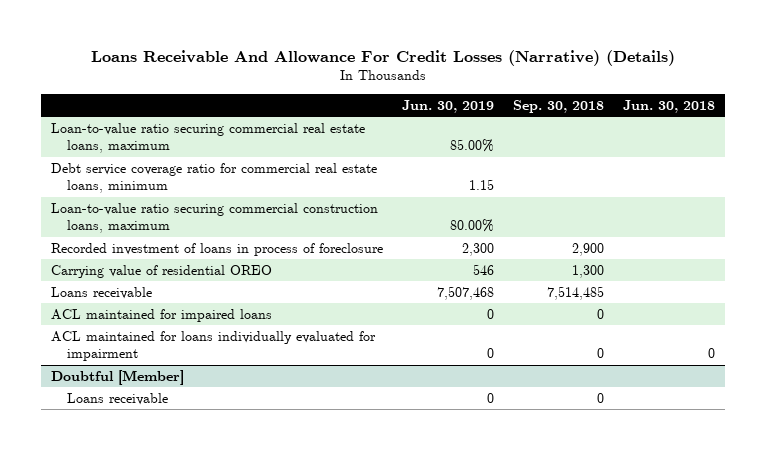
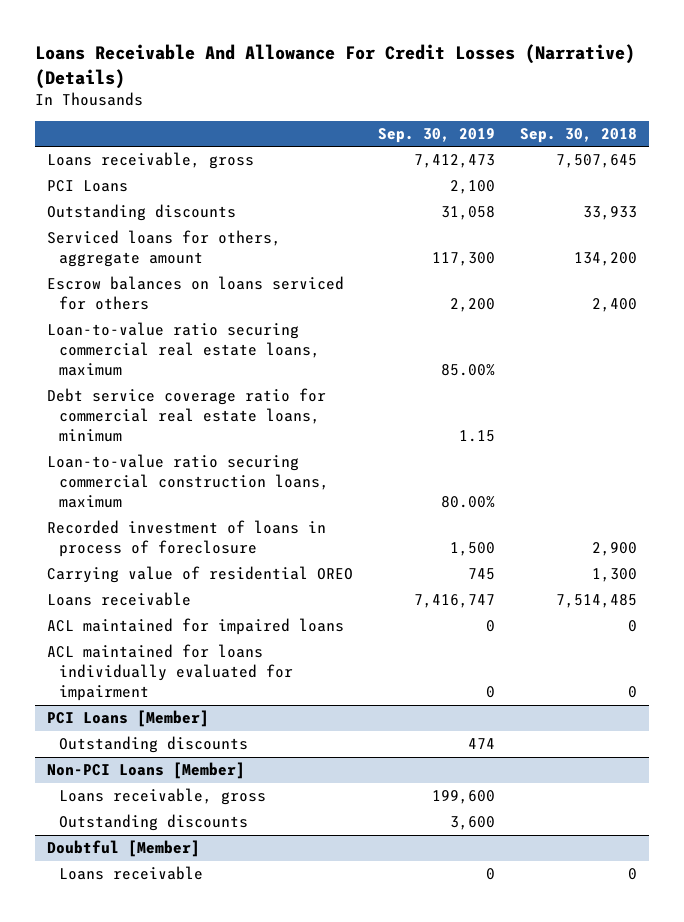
[401,99,494,113] Jun. 30, 2019 -> none
[623,99,716,113] Jun. 30, 2018 -> none
none -> [377,127,495,143] Sep. 30, 2019
none -> [47,152,255,170] Loans receivable, gross
none -> [47,180,129,193] PCI Loans
none -> [47,204,237,222] Outstanding discounts
none -> [47,230,282,268] Serviced loans for others, aggregate amount
none -> [47,276,345,311] Escrow balances on loans serviced for others
none -> [47,710,210,728] PCI Loans [Member]
none -> [58,736,248,754] Outstanding discounts
none -> [47,762,246,780] Non-PCI Loans [Member]
none -> [58,788,266,806] Loans receivable, gross
none -> [58,814,248,832] Outstanding discounts

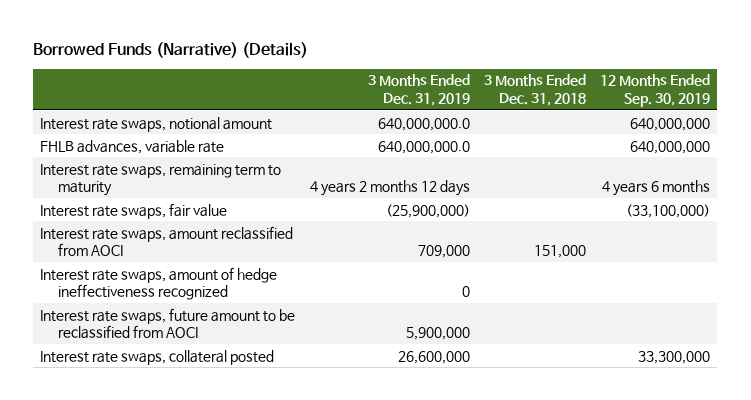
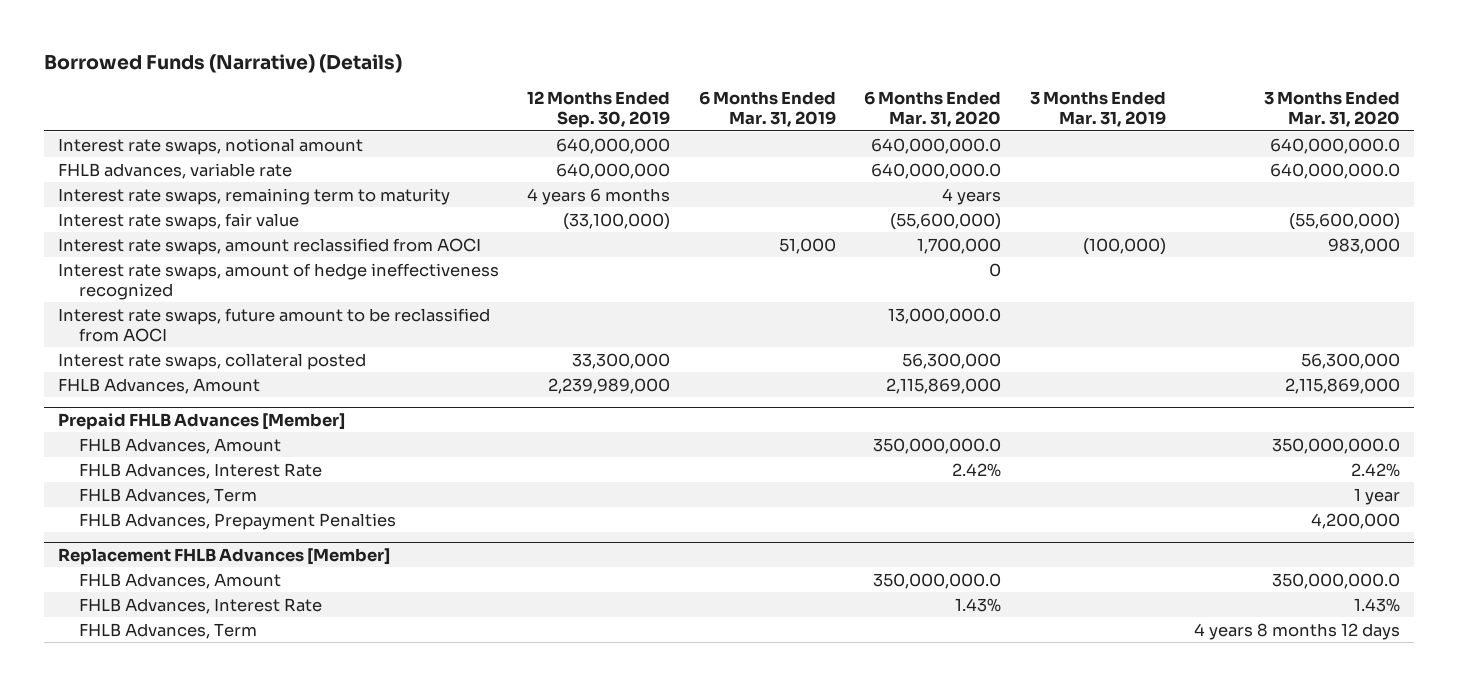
[367,74,470,106] 3 Months Ended Dec. 31, 2019 -> none
[483,74,586,106] 3 Months Ended Dec. 31, 2018 -> none
none -> [698,91,836,128] 6 Months Ended Mar. 31, 2019
none -> [864,91,1002,128] 6 Months Ended Mar. 31, 2020
none -> [1029,91,1166,128] 3 Months Ended Mar. 31, 2019
none -> [1263,91,1400,128] 3 Months Ended Mar. 31, 2020
none -> [57,377,260,394] FHLB Advances, Amount
none -> [57,412,345,430] Prepaid FHLB Advances [Member]
none -> [79,437,282,454] FHLB Advances, Amount
none -> [79,462,323,479] FHLB Advances, Interest Rate
none -> [79,487,258,504] FHLB Advances, Term
none -> [79,512,397,530] FHLB Advances, Prepayment Penalties
none -> [57,547,390,565] Replacement FHLB Advances [Member]
none -> [79,572,282,589] FHLB Advances, Amount
none -> [79,597,323,614] FHLB Advances, Interest Rate
none -> [79,622,258,639] FHLB Advances, Term

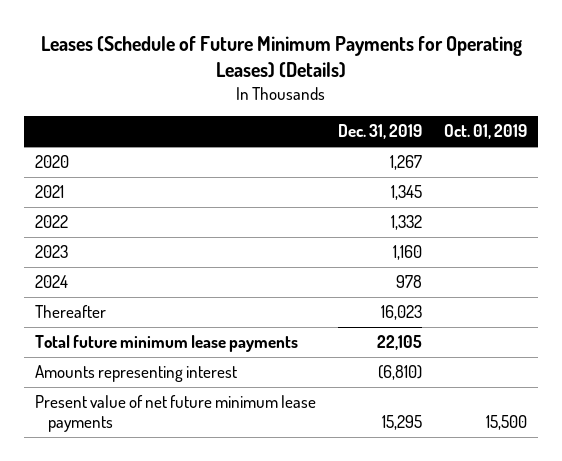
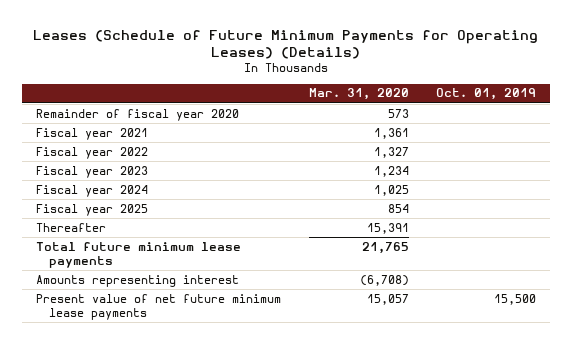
[337,124,422,140] Dec. 31, 2019 -> none
none -> [308,88,409,101] Mar. 31, 2020
[35,154,70,168] 2020 -> none
none -> [35,108,239,121] Remainder of fiscal year 2020
[35,184,65,198] 2021 -> [35,127,148,140] Fiscal year 2021
[35,214,69,228] 2022 -> [35,146,148,159] Fiscal year 2022
[35,244,69,258] 2023 -> [35,165,148,178] Fiscal year 2023
[35,274,69,288] 2024 -> [35,184,148,197] Fiscal year 2024
none -> [35,203,148,216] Fiscal year 2025

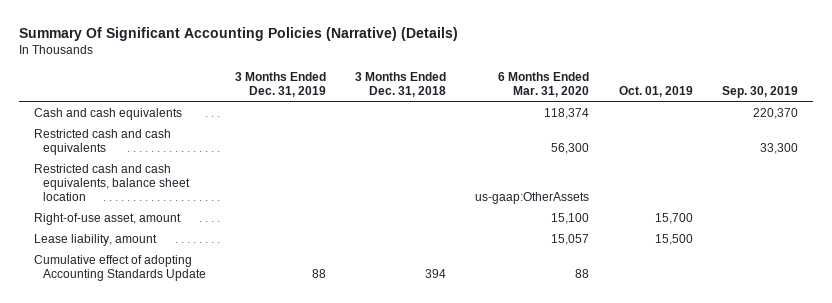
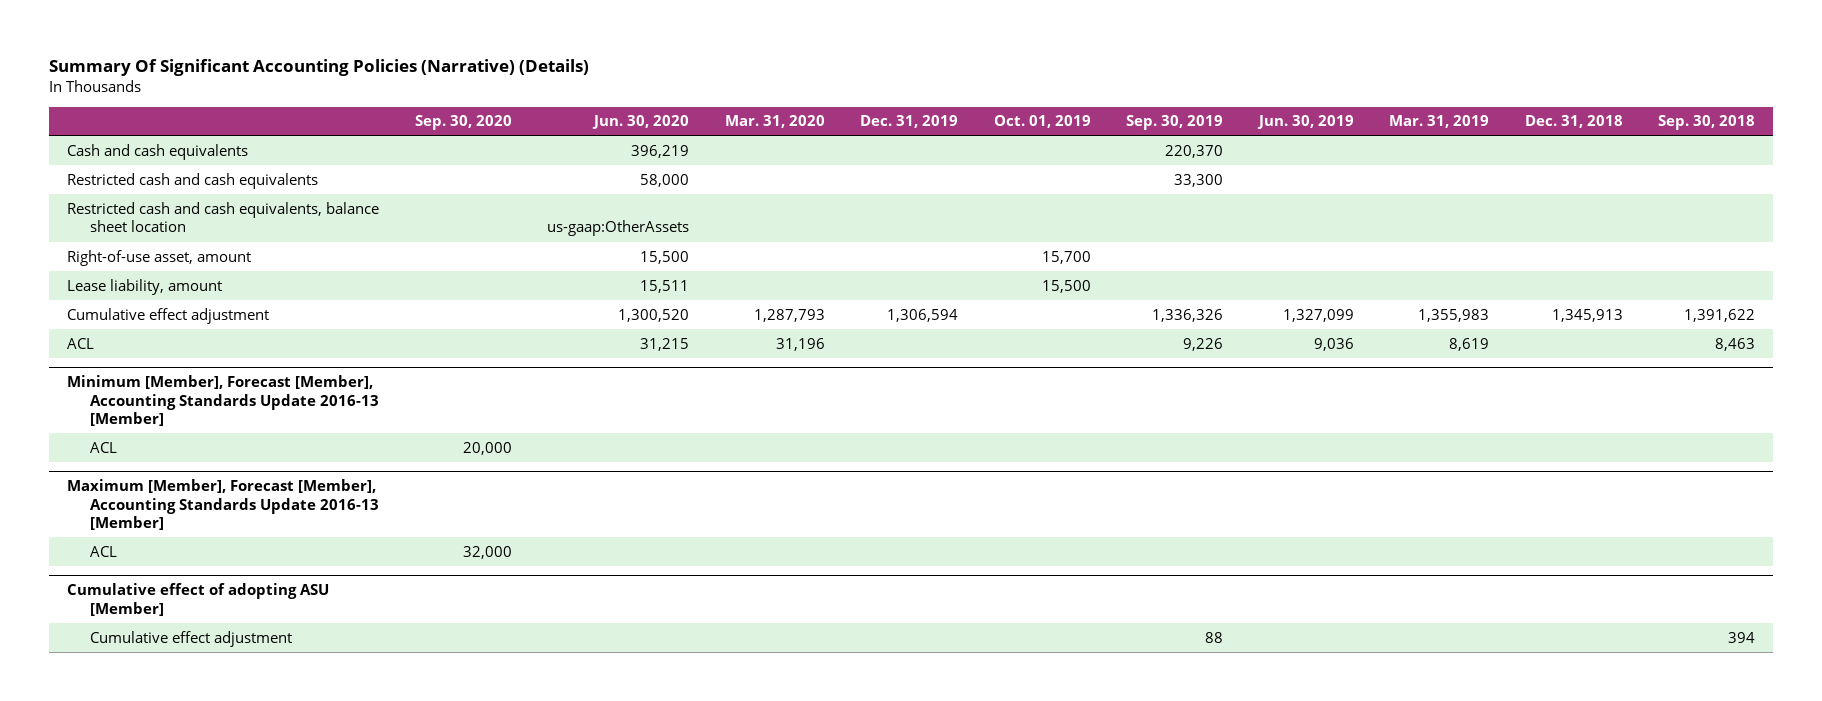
[234,71,326,98] 3 Months Ended Dec. 31, 2019 -> none
[355,71,447,98] 3 Months Ended Dec. 31, 2018 -> none
[498,71,590,98] 6 Months Ended Mar. 31, 2020 -> none
none -> [414,115,512,131] Sep. 30, 2020
none -> [592,115,690,130] Jun. 30, 2020
none -> [724,115,825,129] Mar. 31, 2020
none -> [860,115,959,129] Dec. 31, 2019
none -> [1256,115,1354,130] Jun. 30, 2019
none -> [1389,115,1490,129] Mar. 31, 2019
none -> [1524,115,1623,129] Dec. 31, 2018
none -> [1658,115,1756,131] Sep. 30, 2018
[33,254,206,281] Cumulative effect of adopting Accounting Standards Update -> none
none -> [67,307,270,324] Cumulative effect adjustment
none -> [67,337,95,349] ACL
none -> [67,374,380,427] Minimum [Member], Forecast [Member], Accounting Standards Update 2016-13 [Member]
none -> [90,441,118,453] ACL
none -> [67,478,380,531] Maximum [Member], Forecast [Member], Accounting Standards Update 2016-13 [Member]
none -> [90,545,118,557] ACL
none -> [67,582,330,616] Cumulative effect of adopting ASU [Member]
none -> [90,630,293,647] Cumulative effect adjustment

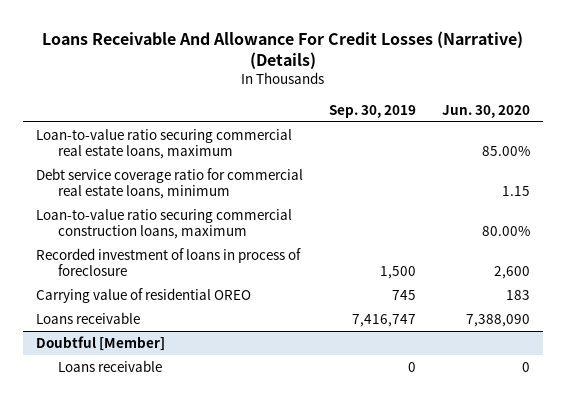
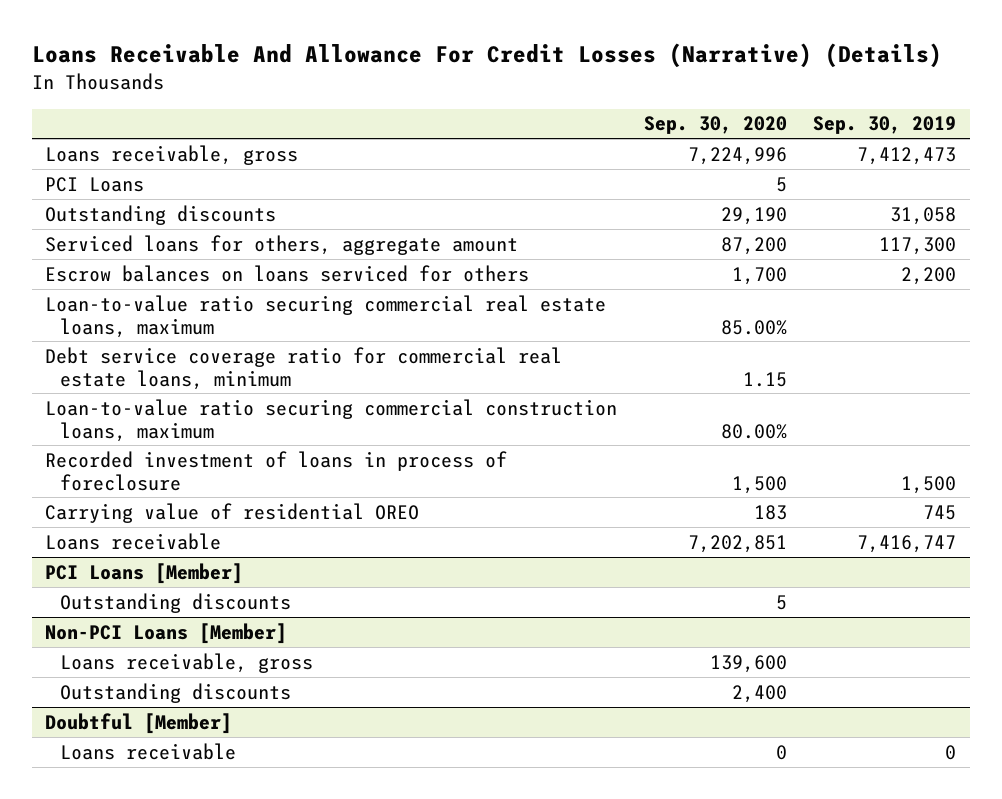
[441,104,530,118] Jun. 30, 2020 -> none
none -> [643,116,787,135] Sep. 30, 2020
none -> [45,144,299,165] Loans receivable, gross
none -> [45,176,145,192] PCI Loans
none -> [45,204,277,225] Outstanding discounts
none -> [45,234,519,255] Serviced loans for others, aggregate amount
none -> [45,264,530,282] Escrow balances on loans serviced for others
none -> [45,562,244,584] PCI Loans [Member]
none -> [59,592,291,613] Outstanding discounts
none -> [45,622,288,644] Non-PCI Loans [Member]
none -> [59,652,313,673] Loans receivable, gross
none -> [59,682,291,703] Outstanding discounts

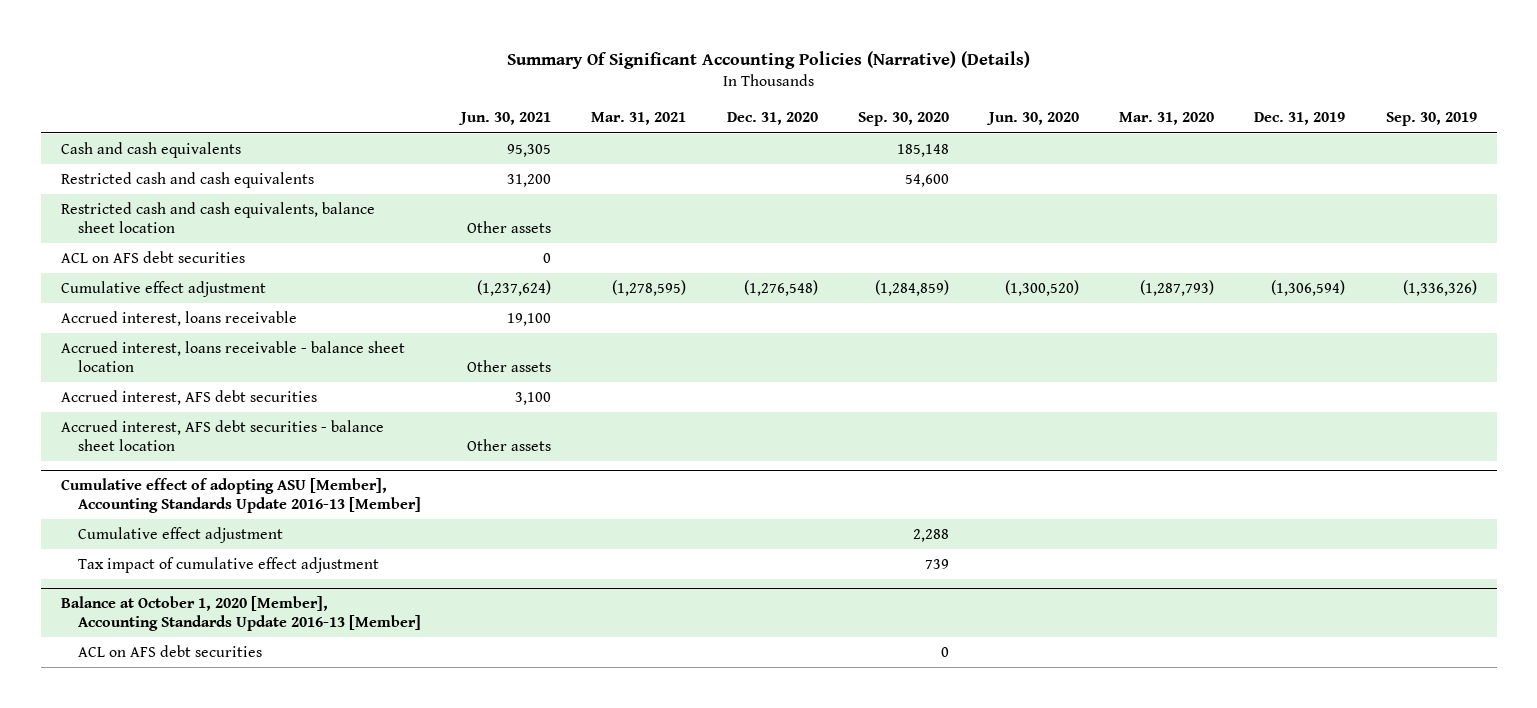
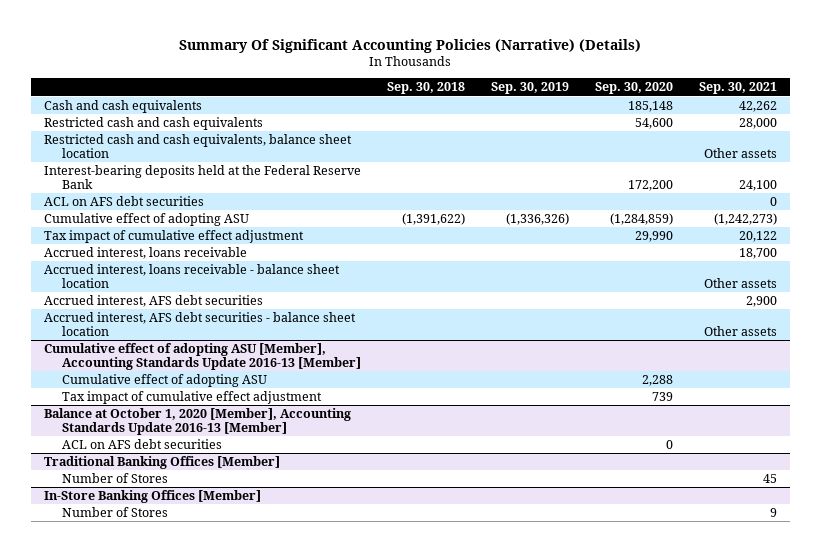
[458,112,552,126] Jun. 30, 2021 -> none
[591,112,687,126] Mar. 31, 2021 -> none
[726,112,818,126] Dec. 31, 2020 -> none
[985,112,1079,126] Jun. 30, 2020 -> none
[1119,112,1215,126] Mar. 31, 2020 -> none
[1254,112,1346,126] Dec. 31, 2019 -> none
none -> [386,82,465,95] Sep. 30, 2018
none -> [698,82,777,95] Sep. 30, 2021
none -> [43,164,361,190] Interest-bearing deposits held at the Federal Reserve Bank
[60,281,266,298] Cumulative effect adjustment -> [43,212,249,226] Cumulative effect of adopting ASU
none -> [43,229,304,243] Tax impact of cumulative effect adjustment
[78,527,284,544] Cumulative effect adjustment -> [61,373,267,387] Cumulative effect of adopting ASU
none -> [43,455,280,469] Traditional Banking Offices [Member]
none -> [61,472,168,483] Number of Stores
none -> [43,489,261,503] In-Store Banking Offices [Member]
none -> [61,506,168,517] Number of Stores

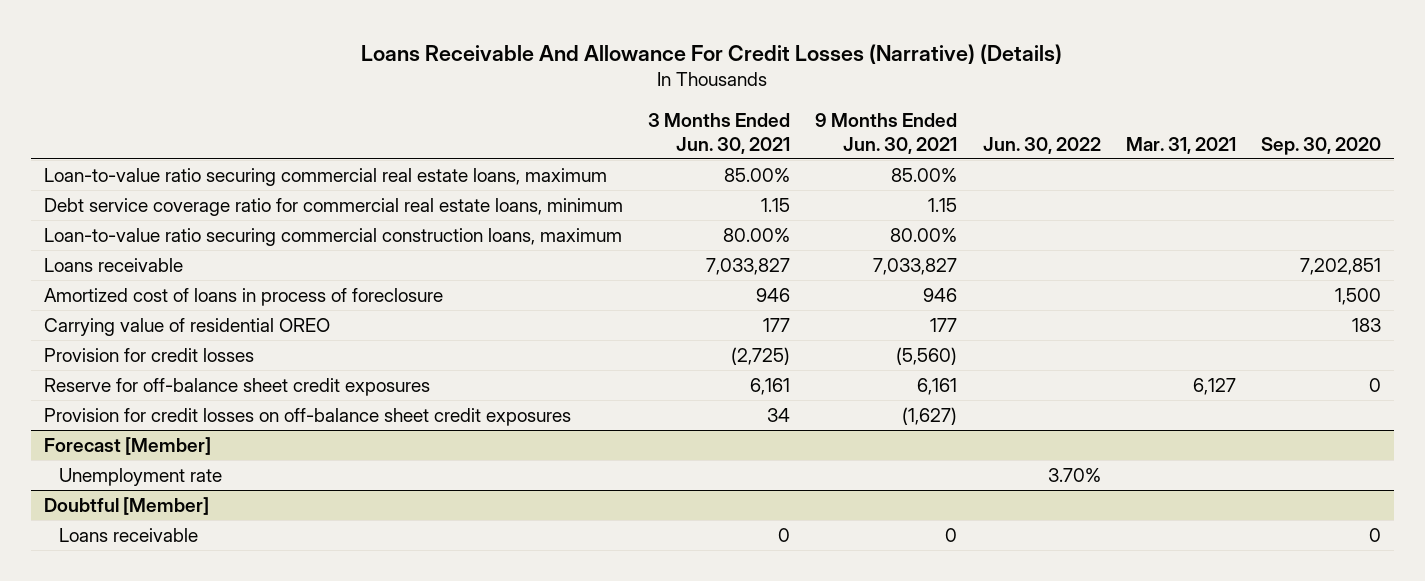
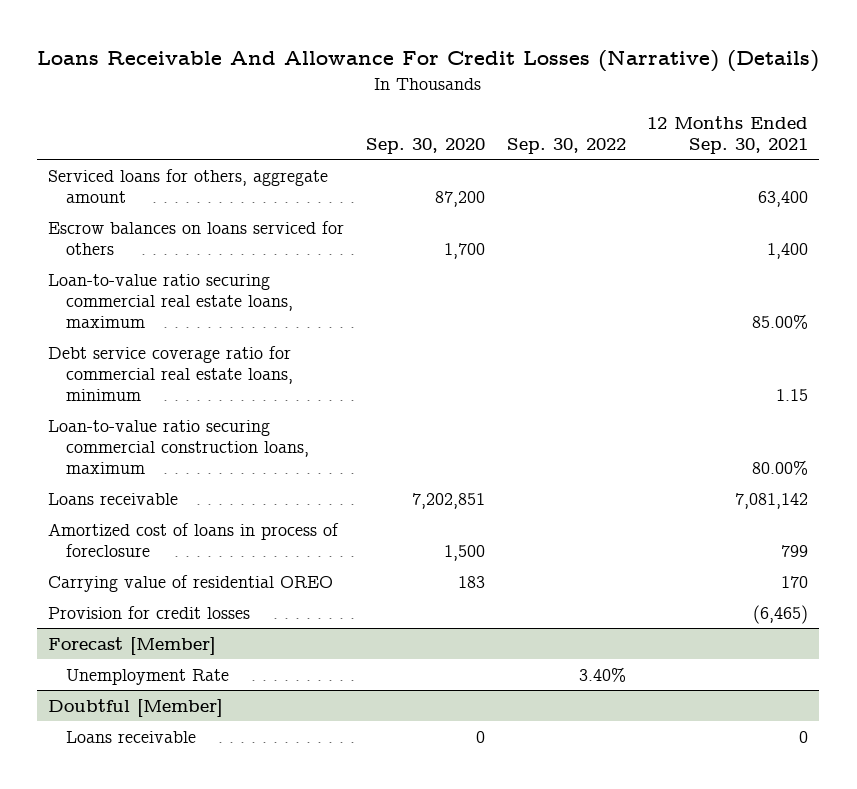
[648,113,791,154] 3 Months Ended Jun. 30, 2021 -> none
[815,113,958,154] 9 Months Ended Jun. 30, 2021 -> none
[982,136,1101,154] Jun. 30, 2022 -> none
[1125,136,1236,154] Mar. 31, 2021 -> none
none -> [506,138,626,155] Sep. 30, 2022
none -> [647,116,809,155] 12 Months Ended Sep. 30, 2021
none -> [48,168,329,203] Serviced loans for others, aggregate amount
none -> [48,220,345,255] Escrow balances on loans serviced for others
[44,378,431,397] Reserve for off-balance sheet credit exposures -> none
[44,408,572,427] Provision for credit losses on off-balance sheet credit exposures -> none
[58,468,222,487] Unemployment rate -> [66,668,230,685] Unemployment Rate

